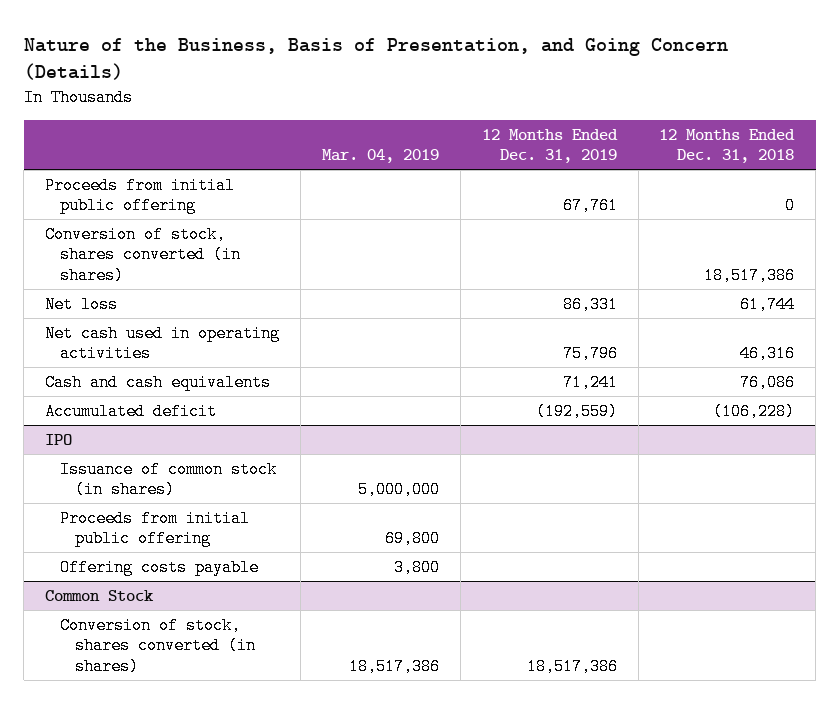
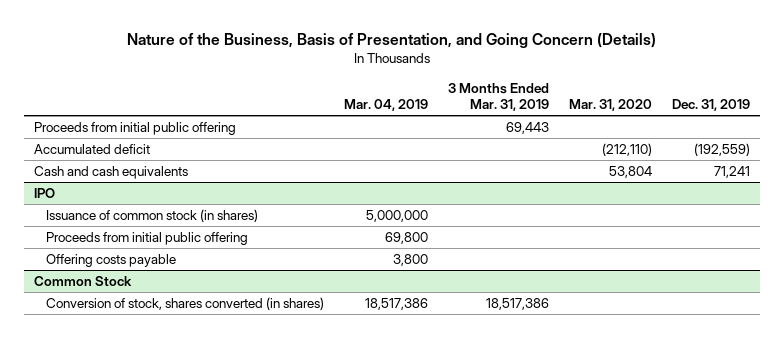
[481,128,618,164] 12 Months Ended Dec. 31, 2019 -> none
[659,128,796,164] 12 Months Ended Dec. 31, 2018 -> none
none -> [448,82,550,112] 3 Months Ended Mar. 31, 2019
none -> [569,99,653,112] Mar. 31, 2020
none -> [672,99,751,112] Dec. 31, 2019
[45,225,242,284] Conversion of stock, shares converted (in shares) -> none
[45,295,119,313] Net loss -> none
[45,324,281,363] Net cash used in operating activities -> none
[45,373,272,391] Cash and cash equivalents -> [33,165,188,179] Cash and cash equivalents

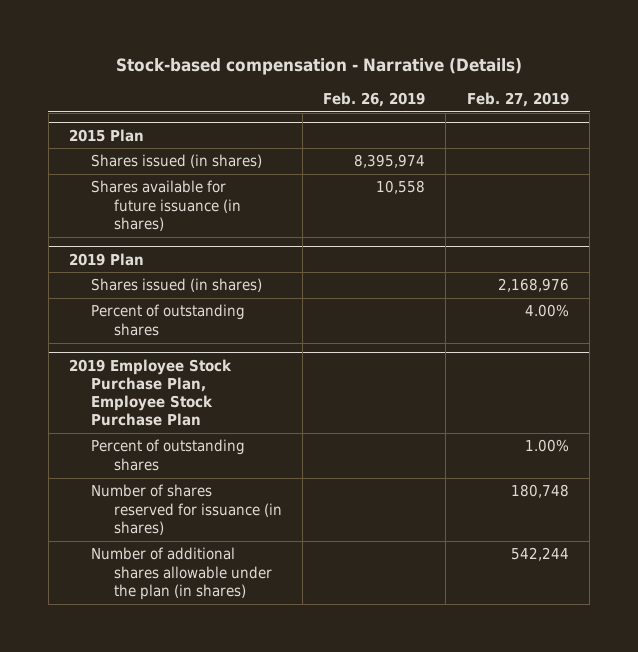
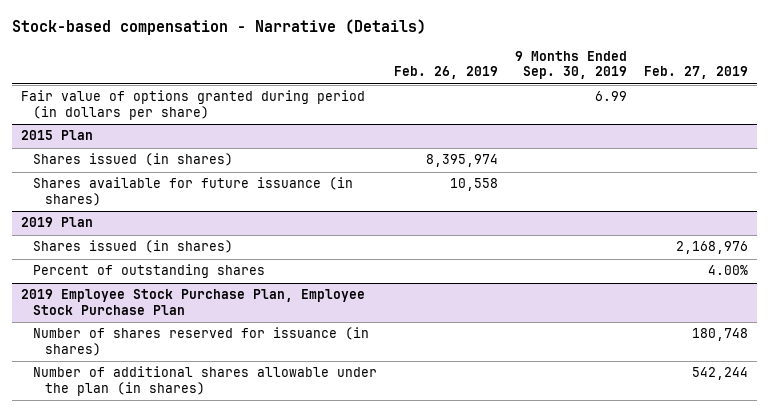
none -> [515,50,628,80] 9 Months Ended Sep. 30, 2019
none -> [20,90,365,120] Fair value of options granted during period (in dollars per share)
[91,439,246,471] Percent of outstanding shares -> none

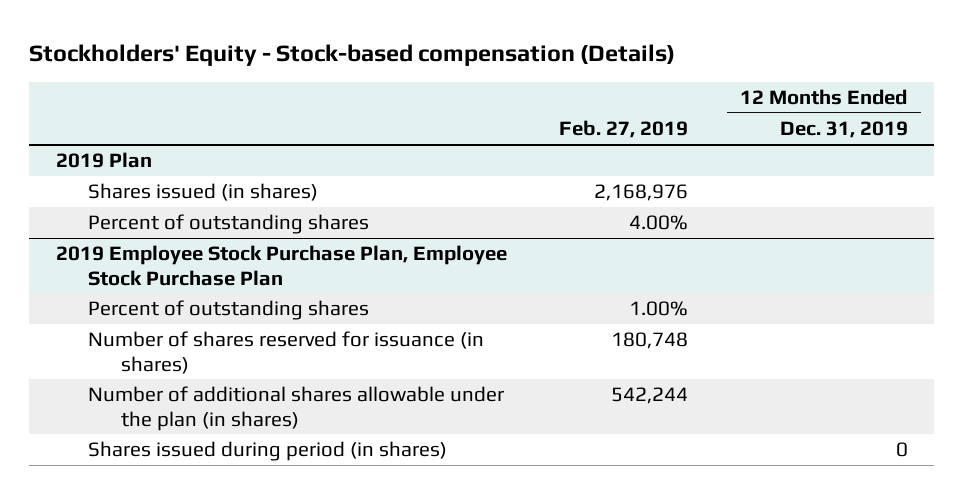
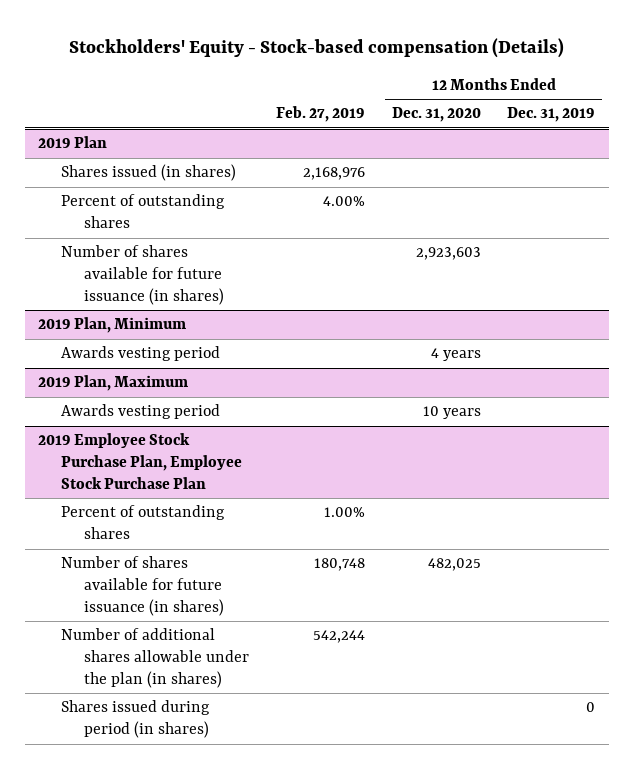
none -> [391,107,481,123] Dec. 31, 2020
none -> [61,245,224,306] Number of shares available for future issuance (in shares)
none -> [38,317,187,334] 2019 Plan, Minimum
none -> [61,346,221,362] Awards vesting period
none -> [38,375,189,392] 2019 Plan, Maximum
none -> [61,404,221,420] Awards vesting period
[88,331,485,374] Number of shares reserved for issuance (in shares) -> [61,556,224,617] Number of shares available for future issuance (in shares)

